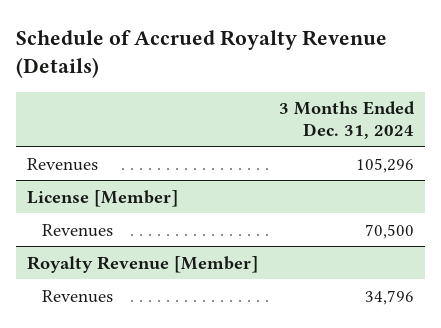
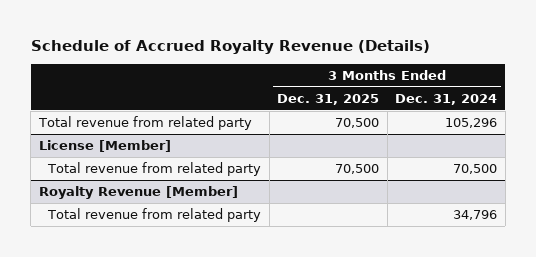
none -> [277,94,380,106] Dec. 31, 2025
[26,157,98,171] Revenues -> [37,116,252,131] Total revenue from related party
[42,223,114,237] Revenues -> [47,162,262,177] Total revenue from related party
[42,289,114,303] Revenues -> [47,208,262,223] Total revenue from related party

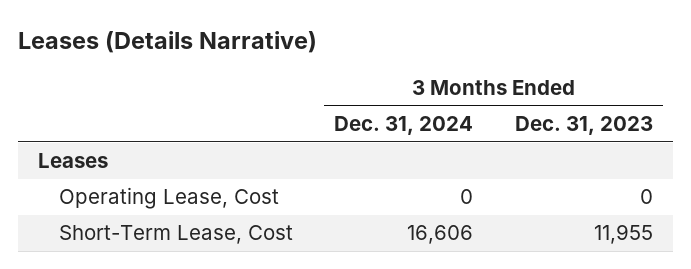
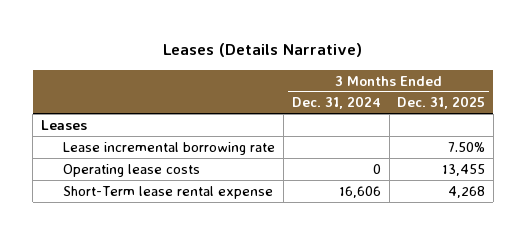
[514,116,653,136] Dec. 31, 2023 -> none
none -> [397,96,486,110] Dec. 31, 2025
none -> [63,141,276,155] Lease incremental borrowing rate
[59,187,280,210] Operating Lease, Cost -> [63,163,201,177] Operating lease costs
[59,225,294,245] Short-Term Lease, Cost -> [63,185,274,199] Short-Term lease rental expense

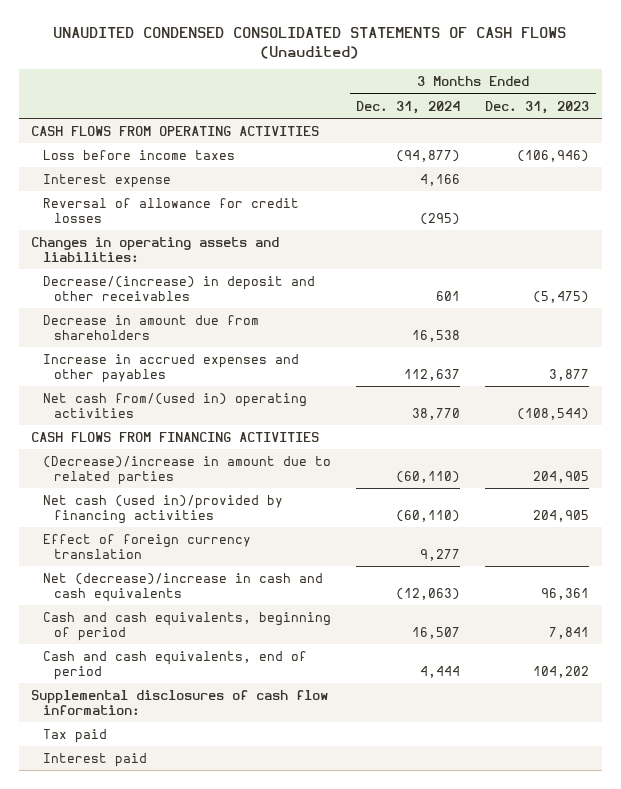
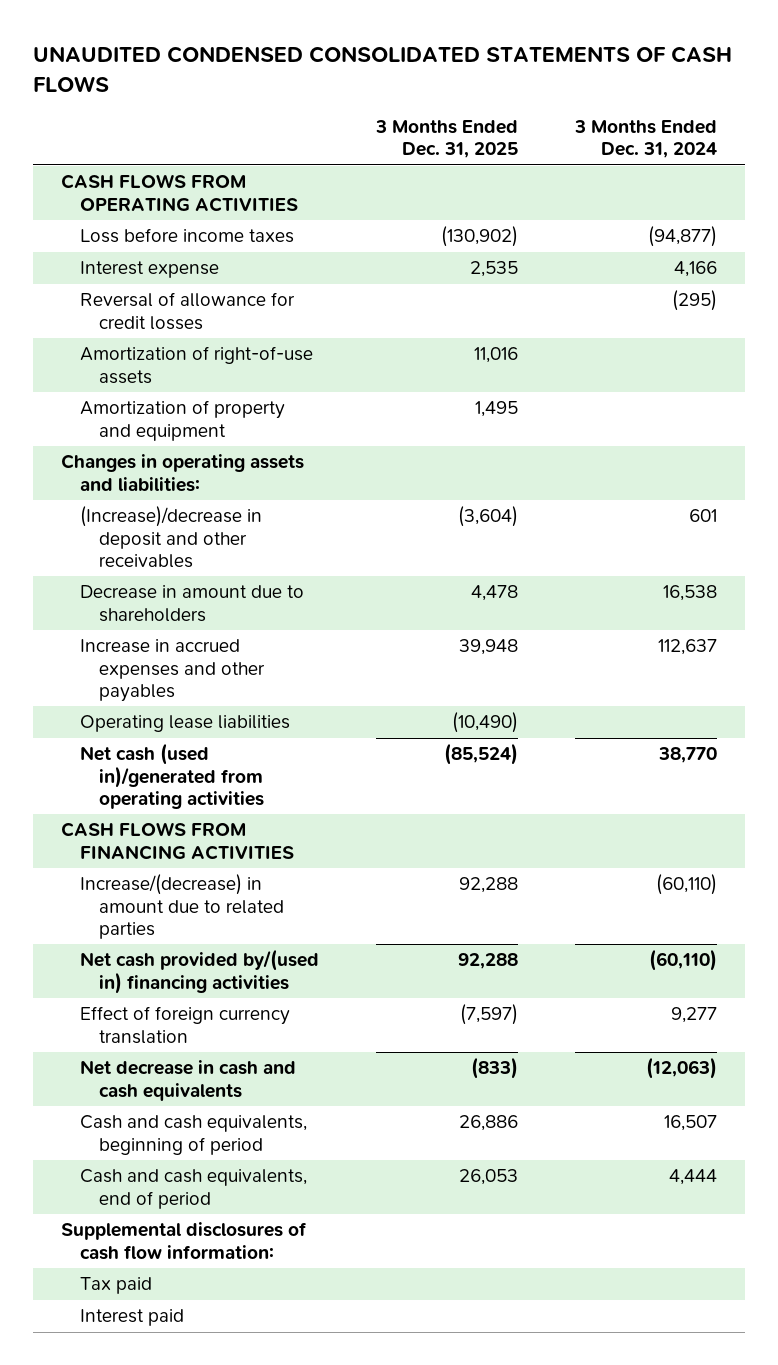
[53,26,567,59] UNAUDITED CONDENSED CONSOLIDATED STATEMENTS OF CASH FLOWS (Unaudited) -> [32,46,732,92] UNAUDITED CONDENSED CONSOLIDATED STATEMENTS OF CASH FLOWS
[485,100,590,114] Dec. 31, 2023 -> none
none -> [375,120,519,159] 3 Months Ended Dec. 31, 2025
none -> [80,346,314,384] Amortization of right-of-use assets
none -> [80,400,286,441] Amortization of property and equipment
[42,275,315,301] Decrease/(increase) in deposit and other receivables -> [80,506,263,568] (Increase)/decrease in deposit and other receivables
[42,314,259,340] Decrease in amount due from shareholders -> [80,585,305,622] Decrease in amount due to shareholders
none -> [80,715,291,733] Operating lease liabilities
[42,392,307,418] Net cash from/(used in) operating activities -> [80,743,264,809] Net cash (used in)/generated from operating activities
[42,455,331,485] (Decrease)/increase in amount due to related parties -> [80,874,284,939] Increase/(decrease) in amount due to related parties
[42,494,283,524] Net cash (used in)/provided by financing activities -> [80,949,320,994] Net cash provided by/(used in) financing activities
[42,572,323,602] Net (decrease)/increase in cash and cash equivalents -> [80,1060,297,1101] Net decrease in cash and cash equivalents

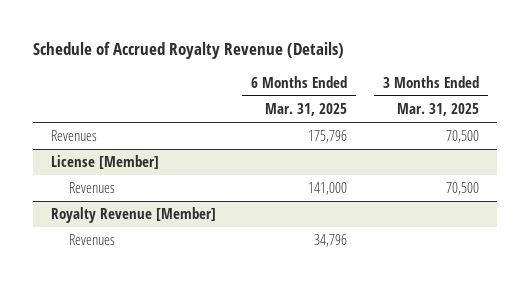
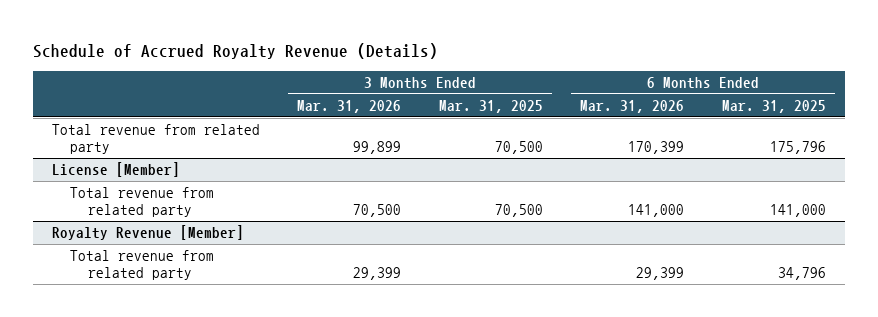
none -> [297,100,402,114] Mar. 31, 2026
none -> [580,100,685,114] Mar. 31, 2026
[50,130,97,142] Revenues -> [51,124,260,155] Total revenue from related party
[69,182,116,194] Revenues -> [69,187,214,218] Total revenue from related party
[69,234,116,246] Revenues -> [69,250,214,281] Total revenue from related party

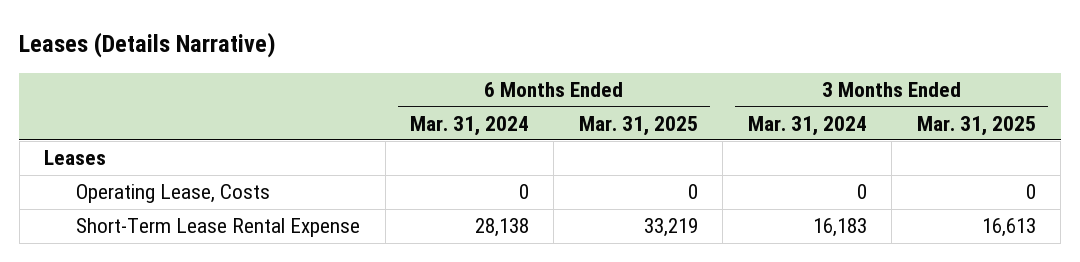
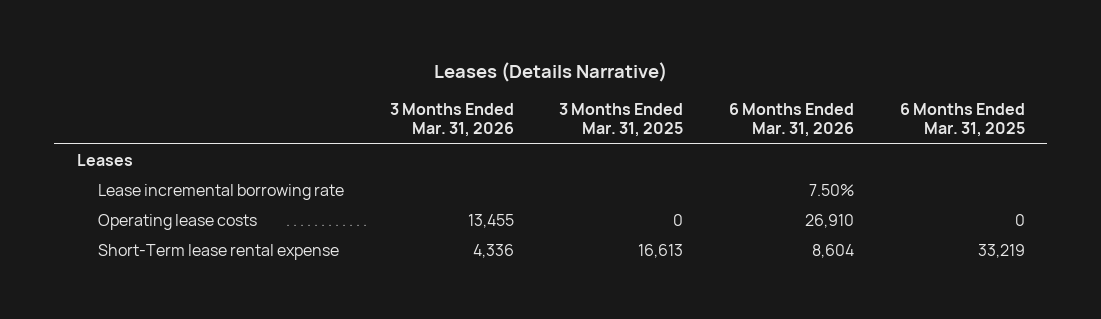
[410,115,530,136] Mar. 31, 2024 -> none
[747,115,867,136] Mar. 31, 2024 -> none
none -> [389,103,514,138] 3 Months Ended Mar. 31, 2026
none -> [728,103,854,138] 6 Months Ended Mar. 31, 2026
none -> [97,183,344,200] Lease incremental borrowing rate
[76,184,271,204] Operating Lease, Costs -> [97,213,257,230] Operating lease costs
[76,218,361,238] Short-Term Lease Rental Expense -> [97,243,339,260] Short-Term lease rental expense

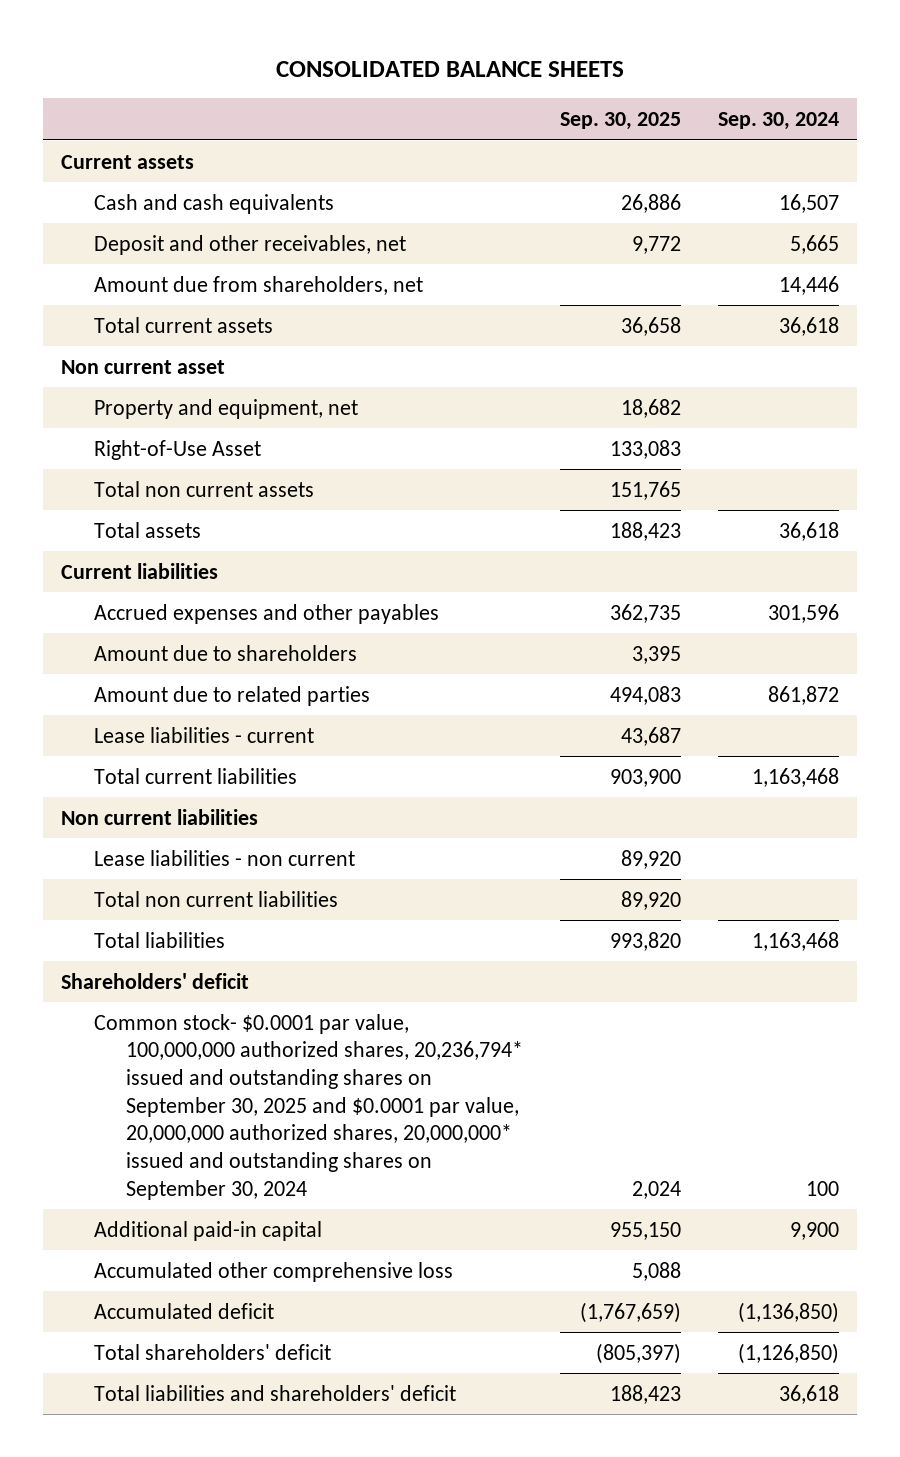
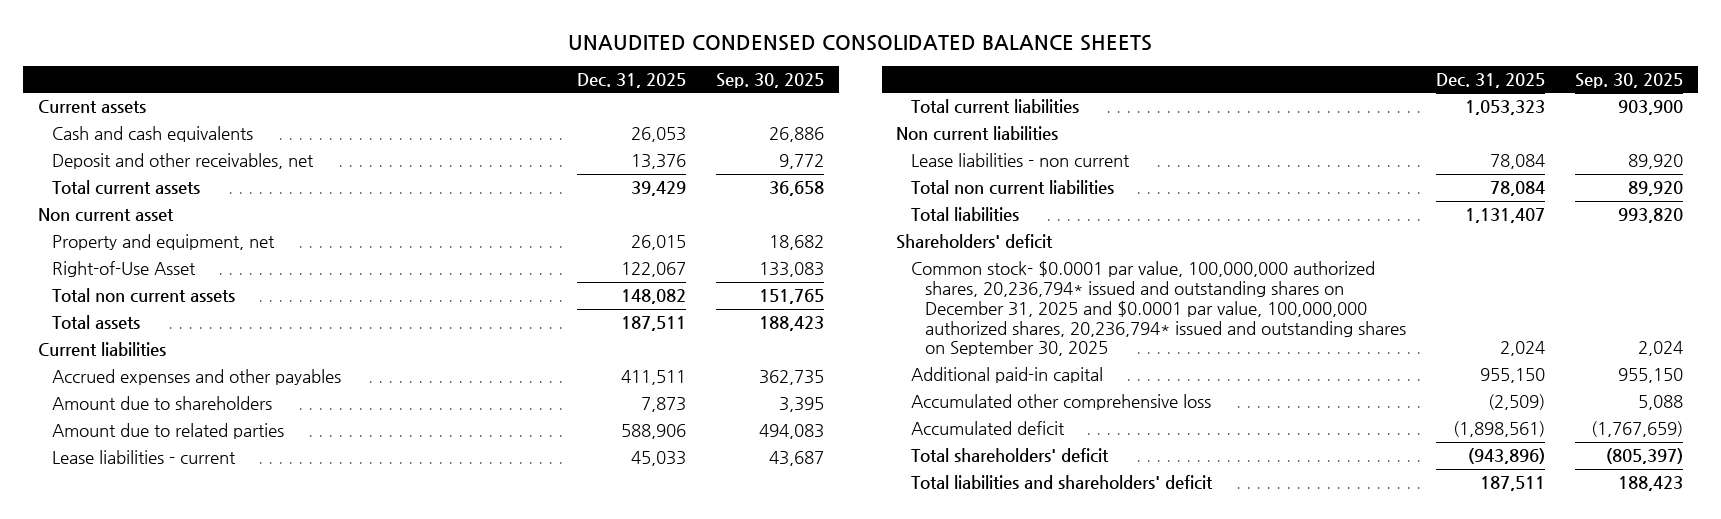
[276,60,625,77] CONSOLIDATED BALANCE SHEETS -> [568,34,1153,51] UNAUDITED CONDENSED CONSOLIDATED BALANCE SHEETS
[717,112,839,131] Sep. 30, 2024 -> none
none -> [577,73,687,89] Dec. 31, 2025
[93,275,423,295] Amount due from shareholders, net -> none
[93,1013,524,1200] Common stock- $0.0001 par value, 100,000,000 authorized shares, 20,236,794* issued and outstanding shares on September 30, 2025 and $0.0001 par value, 20,000,000 authorized shares, 20,000,000* issued and outstanding shares on September 30, 2024 -> [910,261,1407,357] Common stock- $0.0001 par value, 100,000,000 authorized shares, 20,236,794* issued and outstanding shares on December 31, 2025 and $0.0001 par value, 100,000,000 authorized shares, 20,236,794* issued and outstanding shares on September 30, 2025

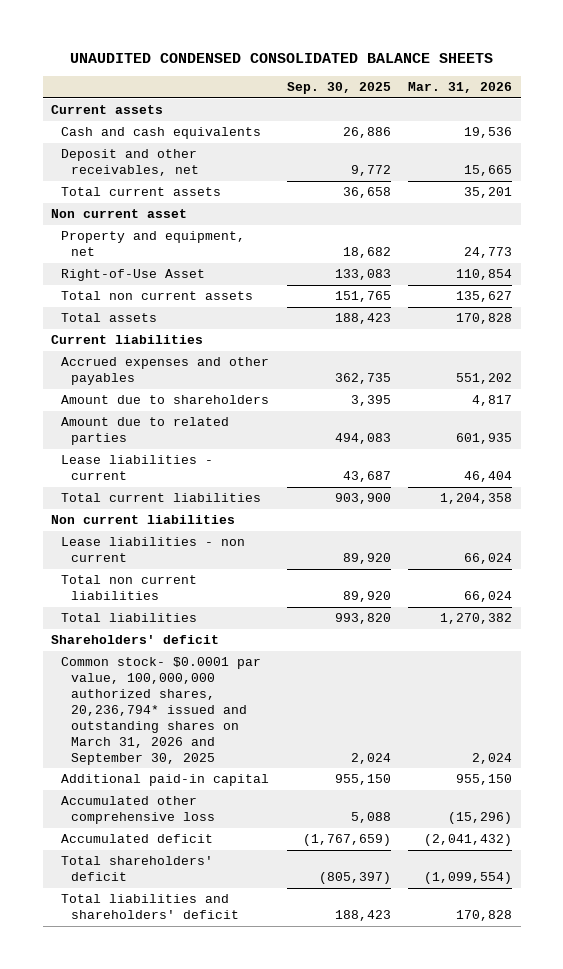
[577,73,687,89] Dec. 31, 2025 -> none
none -> [408,82,513,94] Mar. 31, 2026
[910,261,1407,357] Common stock- $0.0001 par value, 100,000,000 authorized shares, 20,236,794* issued and outstanding shares on December 31, 2025 and $0.0001 par value, 100,000,000 authorized shares, 20,236,794* issued and outstanding shares on September 30, 2025 -> [61,657,262,765] Common stock- $0.0001 par value, 100,000,000 authorized shares, 20,236,794* issued and outstanding shares on March 31, 2026 and September 30, 2025

